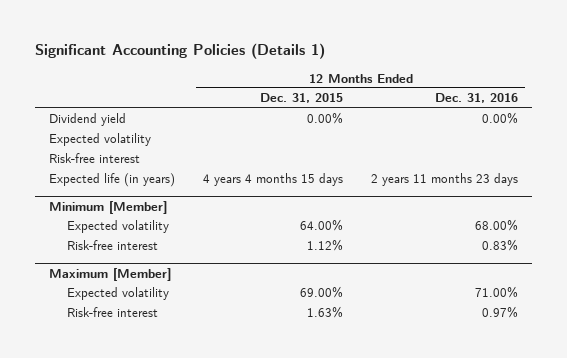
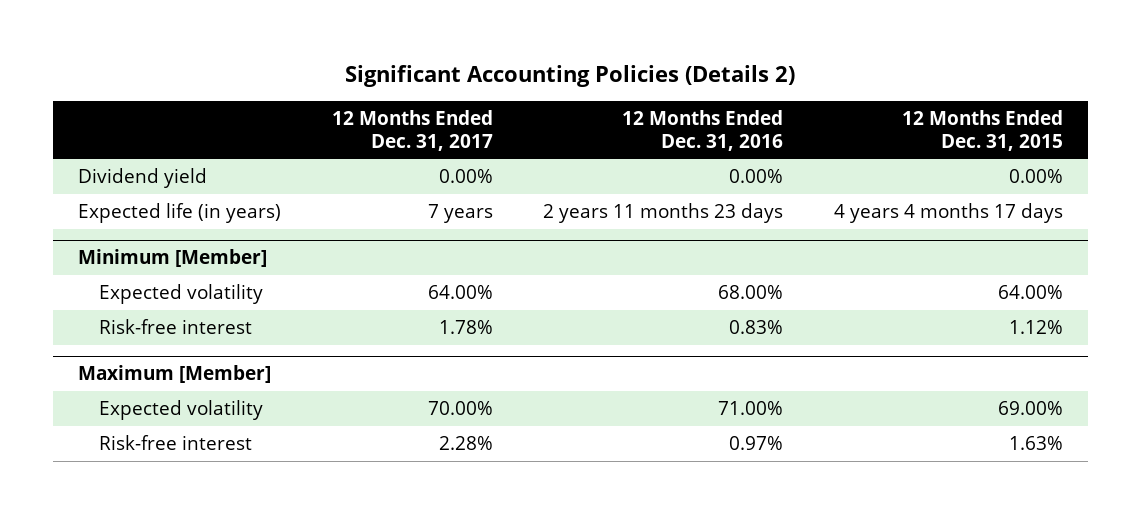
[34,43,325,60] Significant Accounting Policies (Details 1) -> [345,65,796,88] Significant Accounting Policies (Details 2)
none -> [331,110,493,151] 12 Months Ended Dec. 31, 2017
[48,133,151,147] Expected volatility -> none
[48,153,140,164] Risk-free interest -> none
[203,173,344,187] 4 years 4 months 15 days -> [833,203,1063,224] 4 years 4 months 17 days

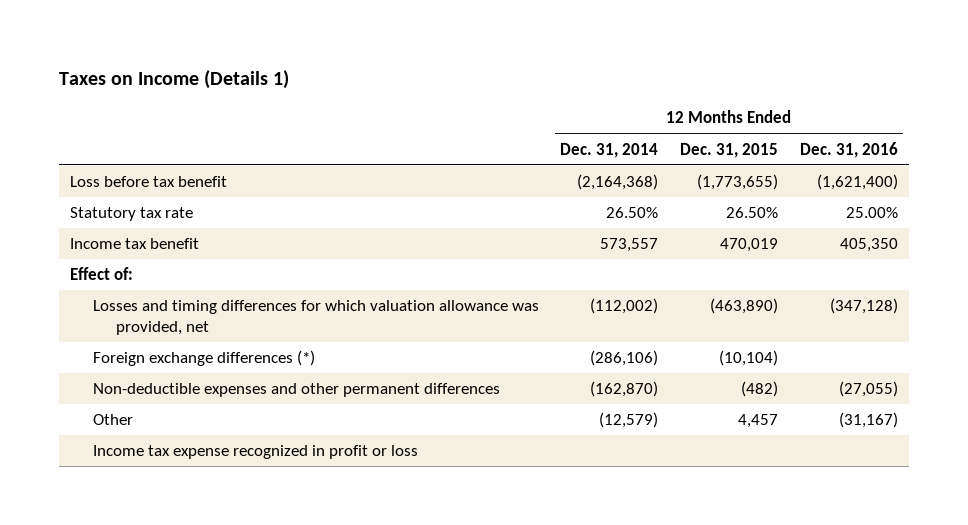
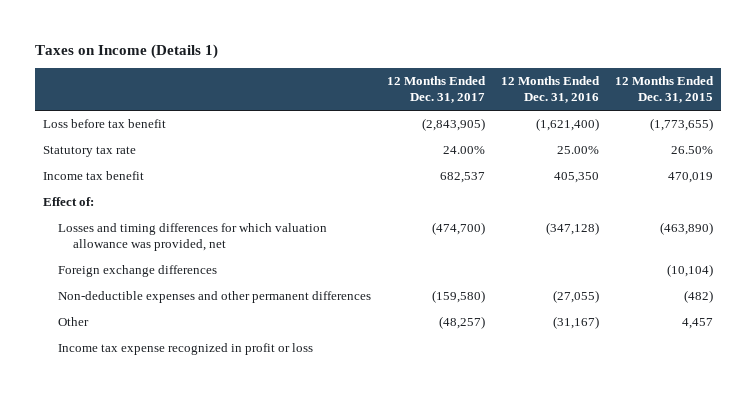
[560,142,659,158] Dec. 31, 2014 -> none
none -> [387,76,487,104] 12 Months Ended Dec. 31, 2017
[92,350,315,367] Foreign exchange differences (*) -> [58,265,218,278] Foreign exchange differences

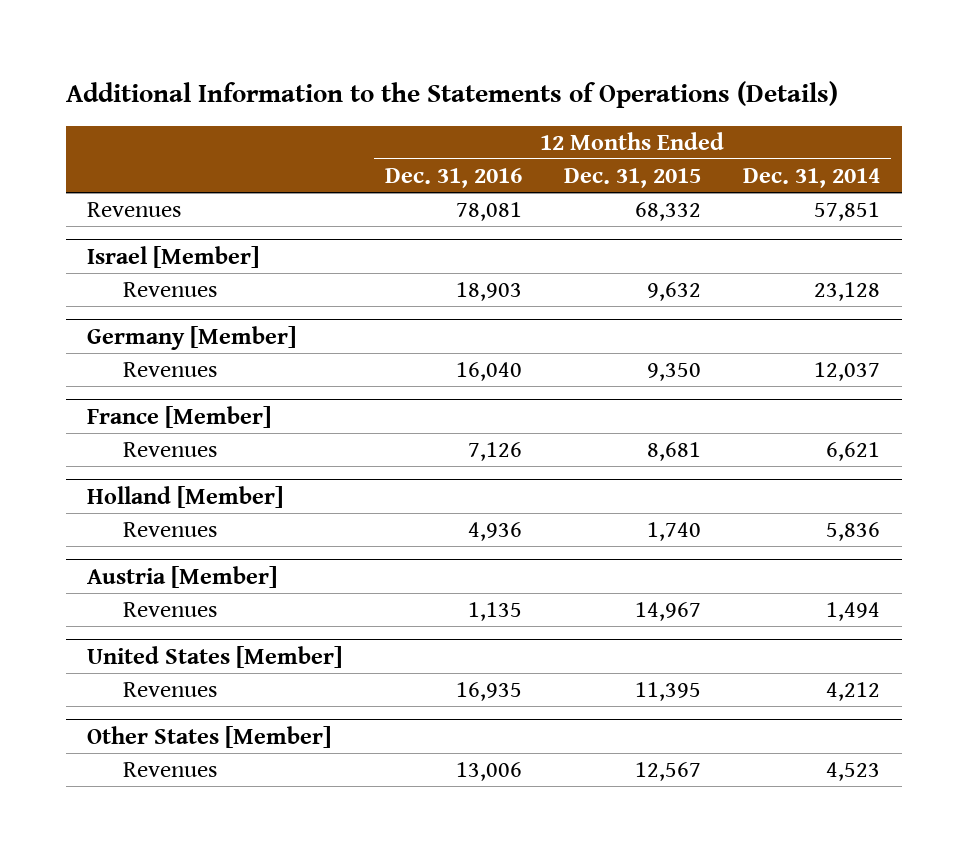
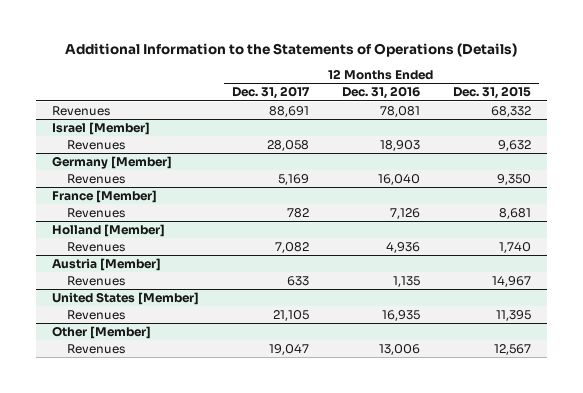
[743,167,881,188] Dec. 31, 2014 -> none
none -> [231,86,310,100] Dec. 31, 2017
[87,725,332,748] Other States [Member] -> [52,326,152,340] Other [Member]

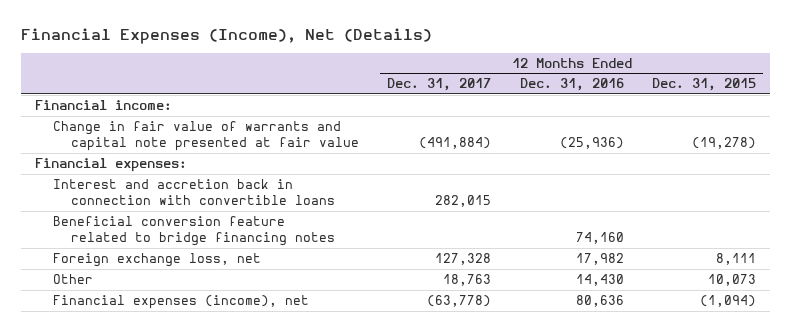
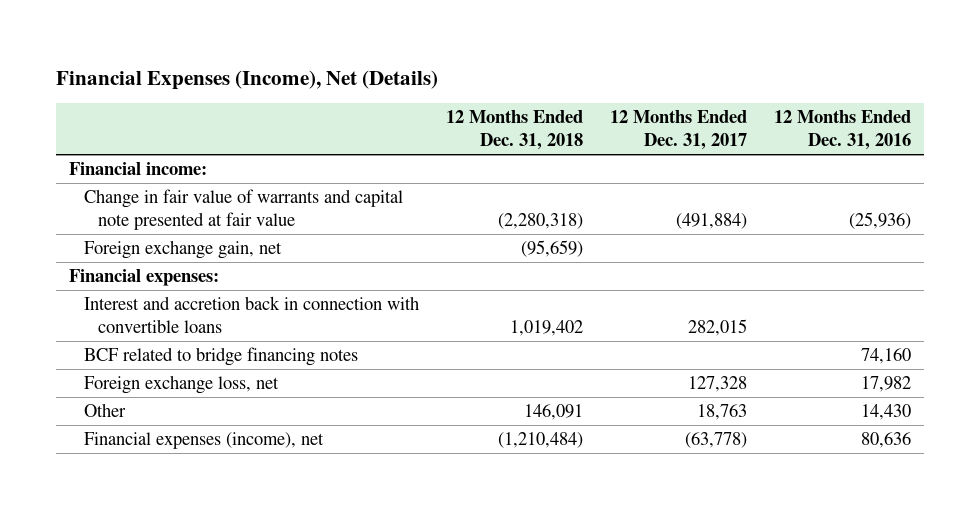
[652,78,757,92] Dec. 31, 2015 -> none
none -> [445,110,583,151] 12 Months Ended Dec. 31, 2018
none -> [83,240,282,260] Foreign exchange gain, net
[52,216,335,247] Beneficial conversion feature related to bridge financing notes -> [83,347,358,367] BCF related to bridge financing notes

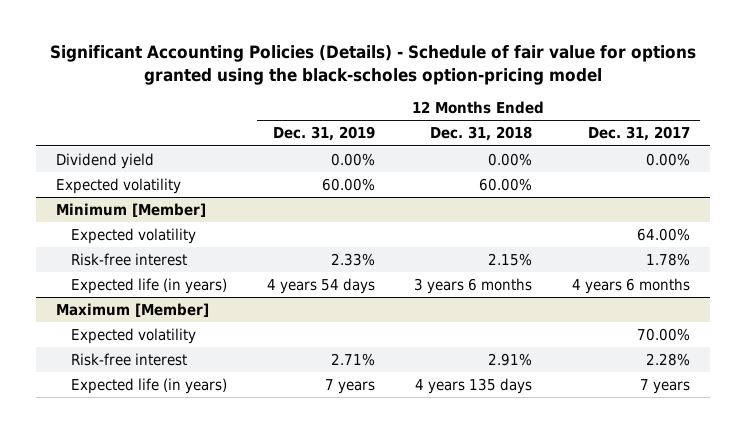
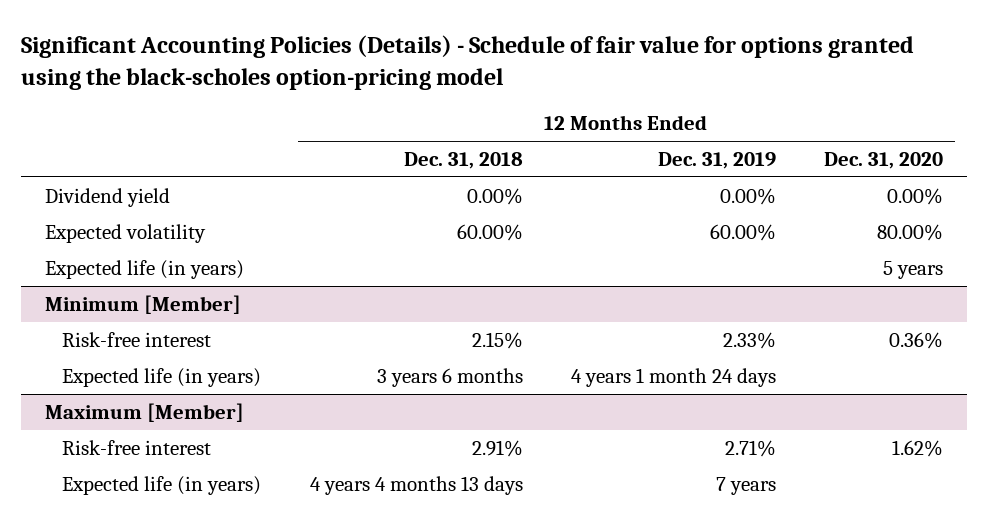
[587,126,690,142] Dec. 31, 2017 -> none
none -> [823,152,943,170] Dec. 31, 2020
none -> [44,259,244,279] Expected life (in years)
[70,227,196,244] Expected volatility -> none
[266,277,375,294] 4 years 54 days -> [570,367,776,387] 4 years 1 month 24 days
[70,327,196,344] Expected volatility -> none
[415,377,533,394] 4 years 135 days -> [309,475,523,495] 4 years 4 months 13 days

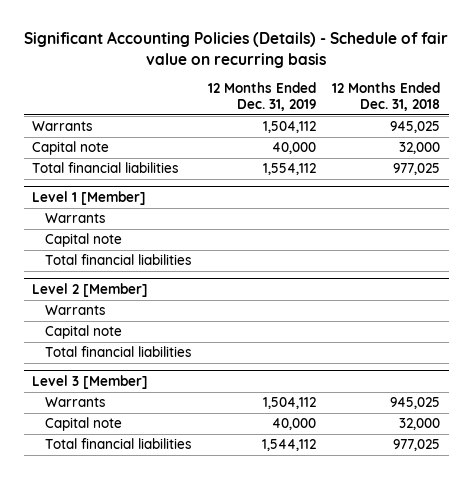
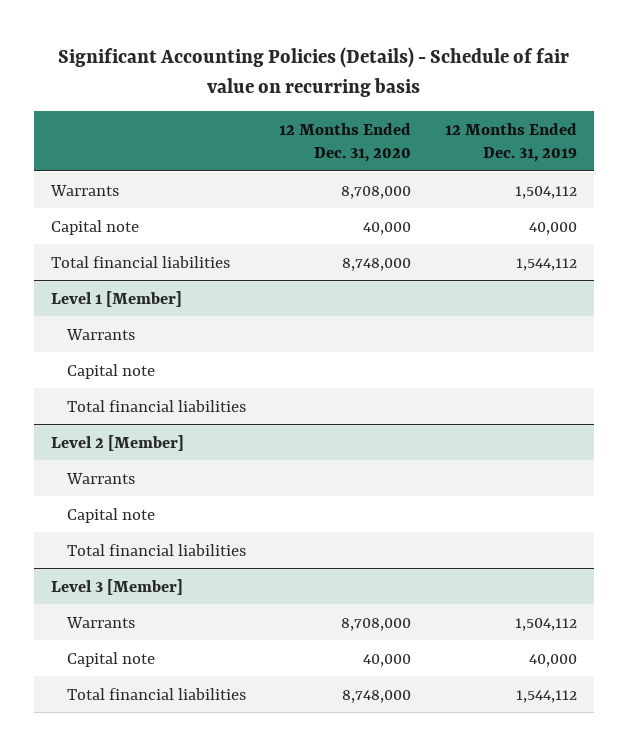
[332,82,441,112] 12 Months Ended Dec. 31, 2018 -> none
none -> [279,123,412,163] 12 Months Ended Dec. 31, 2020
[262,163,316,176] 1,554,112 -> [516,257,578,271] 1,544,112

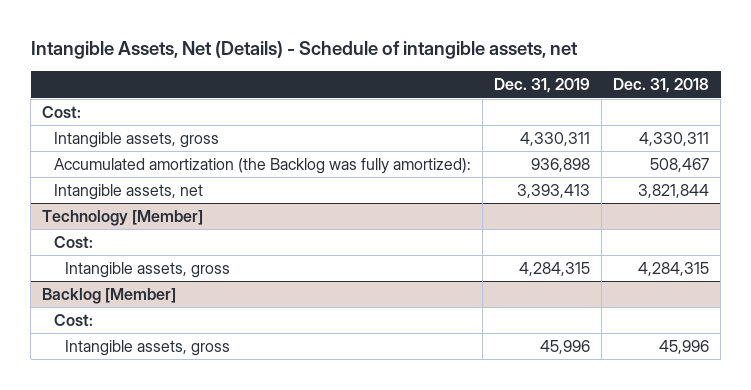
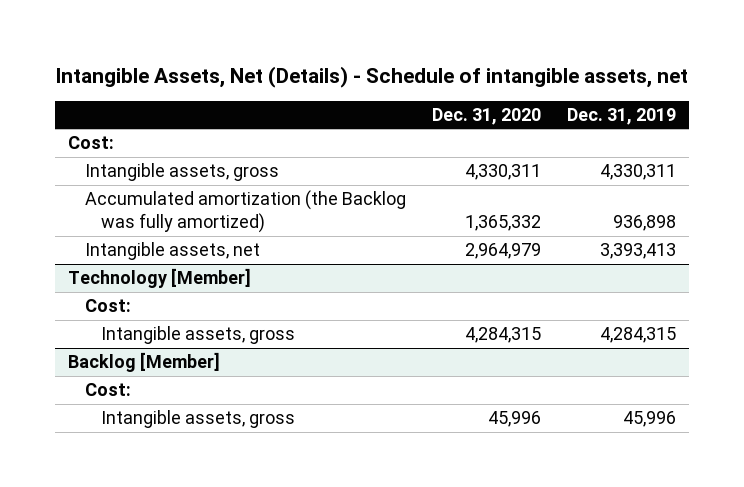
[612,78,709,94] Dec. 31, 2018 -> none
none -> [431,108,541,126] Dec. 31, 2020
[53,157,471,174] Accumulated amortization (the Backlog was fully amortized): -> [84,190,406,234] Accumulated amortization (the Backlog was fully amortized)

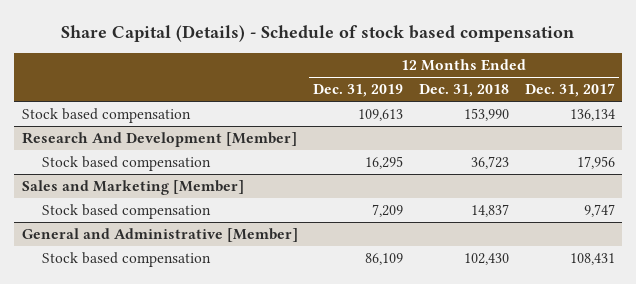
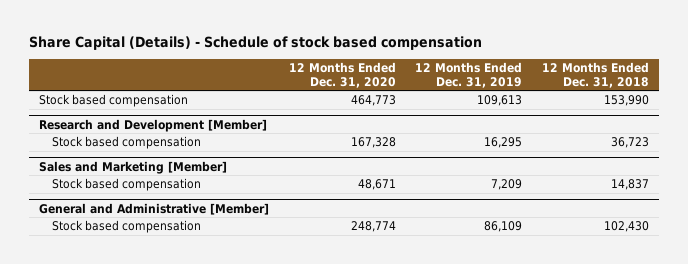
[524,83,615,98] Dec. 31, 2017 -> none
none -> [288,62,396,88] 12 Months Ended Dec. 31, 2020
[21,132,297,148] Research And Development [Member] -> [38,118,267,132] Research and Development [Member]

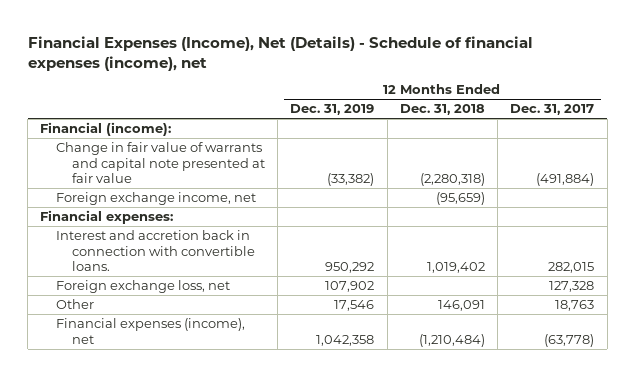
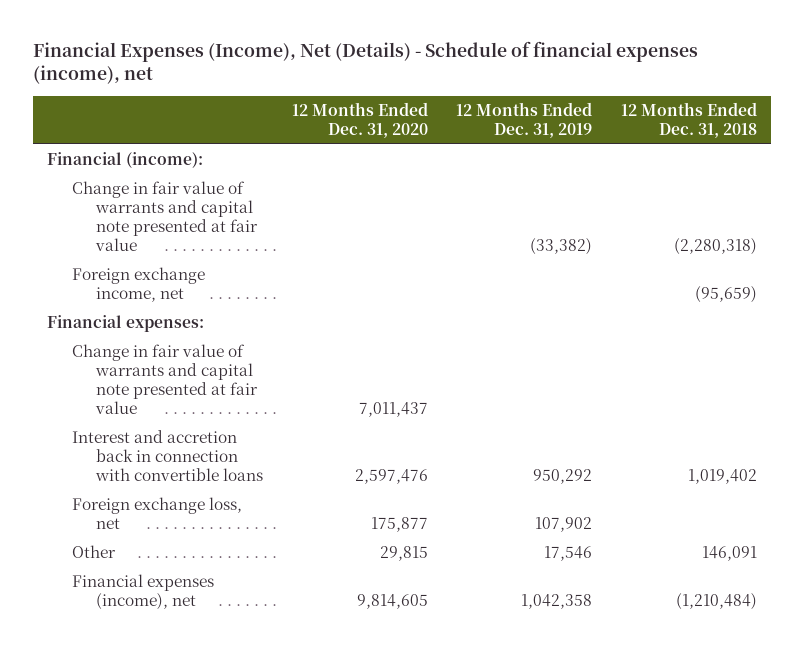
[510,104,595,116] Dec. 31, 2017 -> none
none -> [291,101,428,138] 12 Months Ended Dec. 31, 2020
none -> [71,344,259,415] Change in fair value of warrants and capital note presented at fair value
[56,230,255,272] Interest and accretion back in connection with convertible loans. -> [71,430,264,482] Interest and accretion back in connection with convertible loans

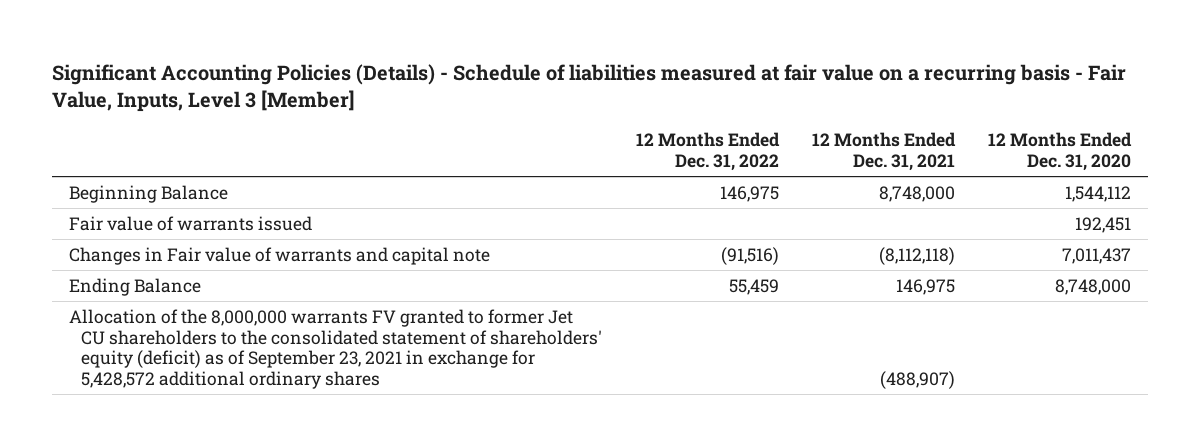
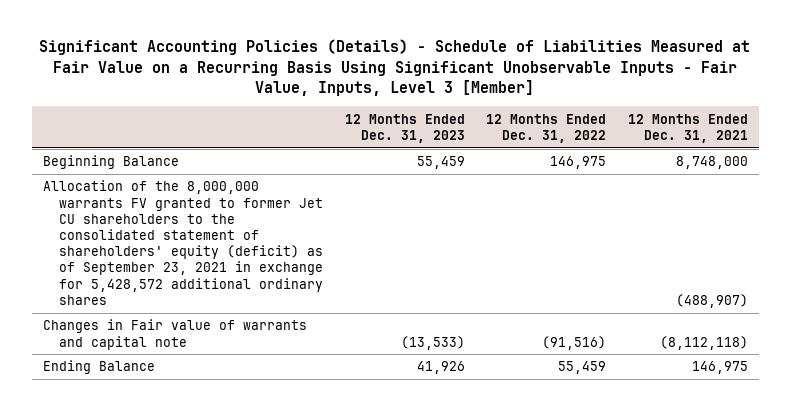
[52,63,1127,112] Significant Accounting Policies (Details) - Schedule of liabilities measured at fair value on a recurring basis - Fair Value, Inputs, Level 3 [Member] -> [39,39,751,97] Significant Accounting Policies (Details) - Schedule of Liabilities Measured at Fair Value on a Recurring Basis Using Significant Unobservable Inputs - Fair Value, Inputs, Level 3 [Member]
[988,132,1133,172] 12 Months Ended Dec. 31, 2020 -> none
none -> [344,113,465,143] 12 Months Ended Dec. 31, 2023
[68,215,312,231] Fair value of warrants issued -> none
[68,308,603,389] Allocation of the 8,000,000 warrants FV granted to former Jet CU shareholders to the consolidated statement of shareholders' equity (deficit) as of September 23, 2021 in exchange for 5,428,572 additional ordinary shares -> [42,180,323,305] Allocation of the 8,000,000 warrants FV granted to former Jet CU shareholders to the consolidated statement of shareholders' equity (deficit) as of September 23, 2021 in exchange for 5,428,572 additional ordinary shares

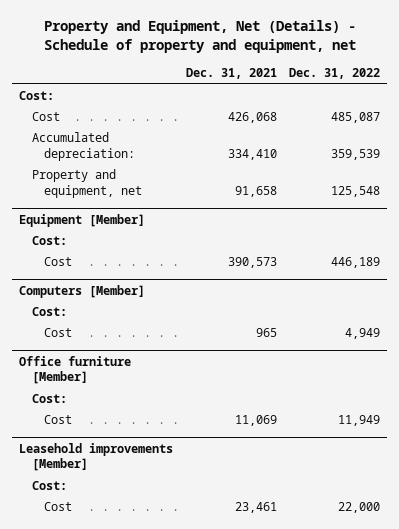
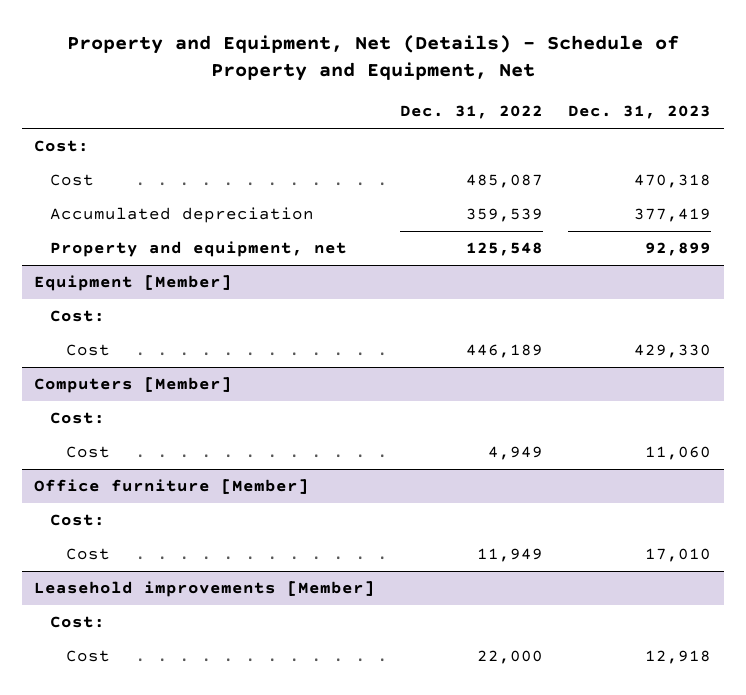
[43,20,356,54] Property and Equipment, Net (Details) - Schedule of property and equipment, net -> [66,35,679,82] Property and Equipment, Net (Details) - Schedule of Property and Equipment, Net
[185,68,277,80] Dec. 31, 2021 -> none
none -> [568,105,712,120] Dec. 31, 2023
[31,132,136,161] Accumulated depreciation: -> [50,207,315,224] Accumulated depreciation

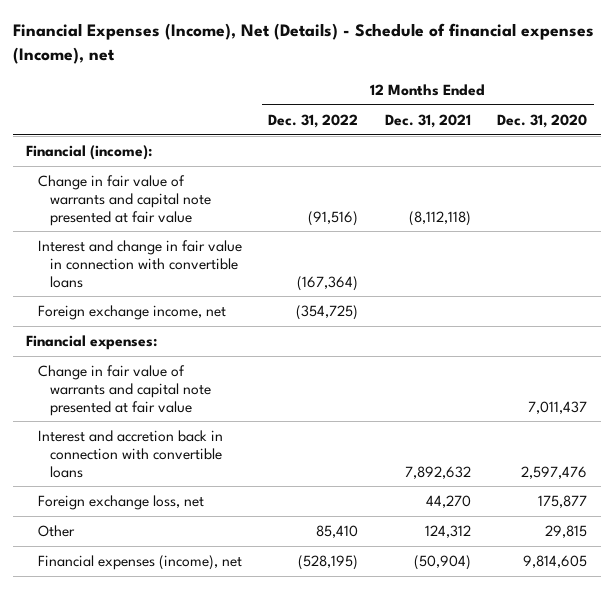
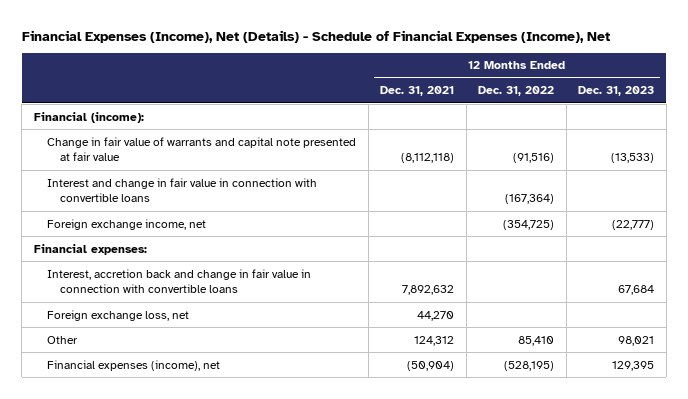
[12,23,594,65] Financial Expenses (Income), Net (Details) - Schedule of financial expenses (Income), net -> [21,29,610,43] Financial Expenses (Income), Net (Details) - Schedule of Financial Expenses (Income), Net
[497,113,588,128] Dec. 31, 2020 -> none
none -> [578,86,655,97] Dec. 31, 2023
[38,364,212,416] Change in fair value of warrants and capital note presented at fair value -> none
[38,429,224,478] Interest and accretion back in connection with convertible loans -> [47,268,312,294] Interest, accretion back and change in fair value in connection with convertible loans

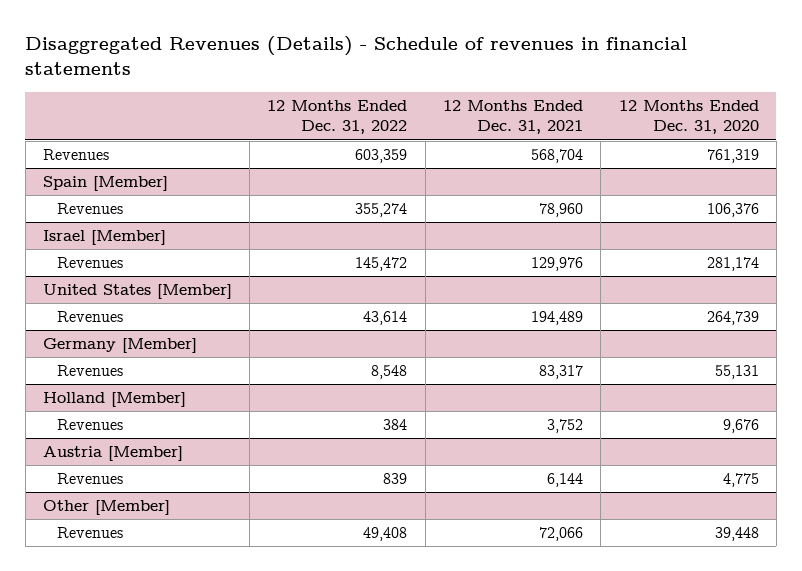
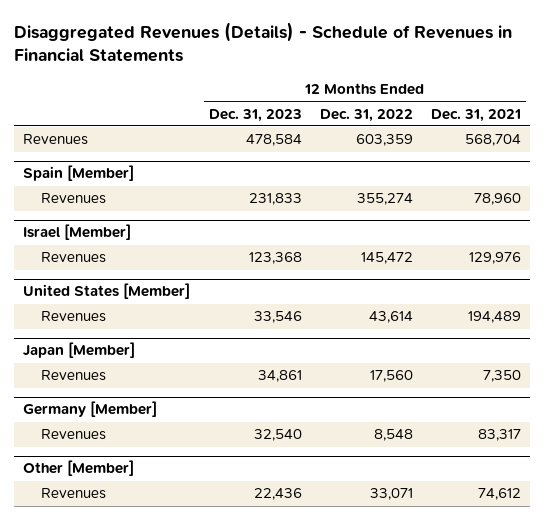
[25,36,688,76] Disaggregated Revenues (Details) - Schedule of revenues in financial statements -> [14,21,513,63] Disaggregated Revenues (Details) - Schedule of Revenues in Financial Statements
[618,99,759,135] 12 Months Ended Dec. 31, 2020 -> none
none -> [208,108,302,122] Dec. 31, 2023
none -> [23,342,136,359] Japan [Member]
none -> [41,370,107,382] Revenues
[42,392,186,408] Holland [Member] -> none
[57,419,124,431] Revenues -> none
[42,446,183,462] Austria [Member] -> none
[57,473,124,485] Revenues -> none
[363,527,408,542] 49,408 -> [369,488,413,501] 33,071
[539,527,584,542] 72,066 -> [478,488,522,501] 74,612

